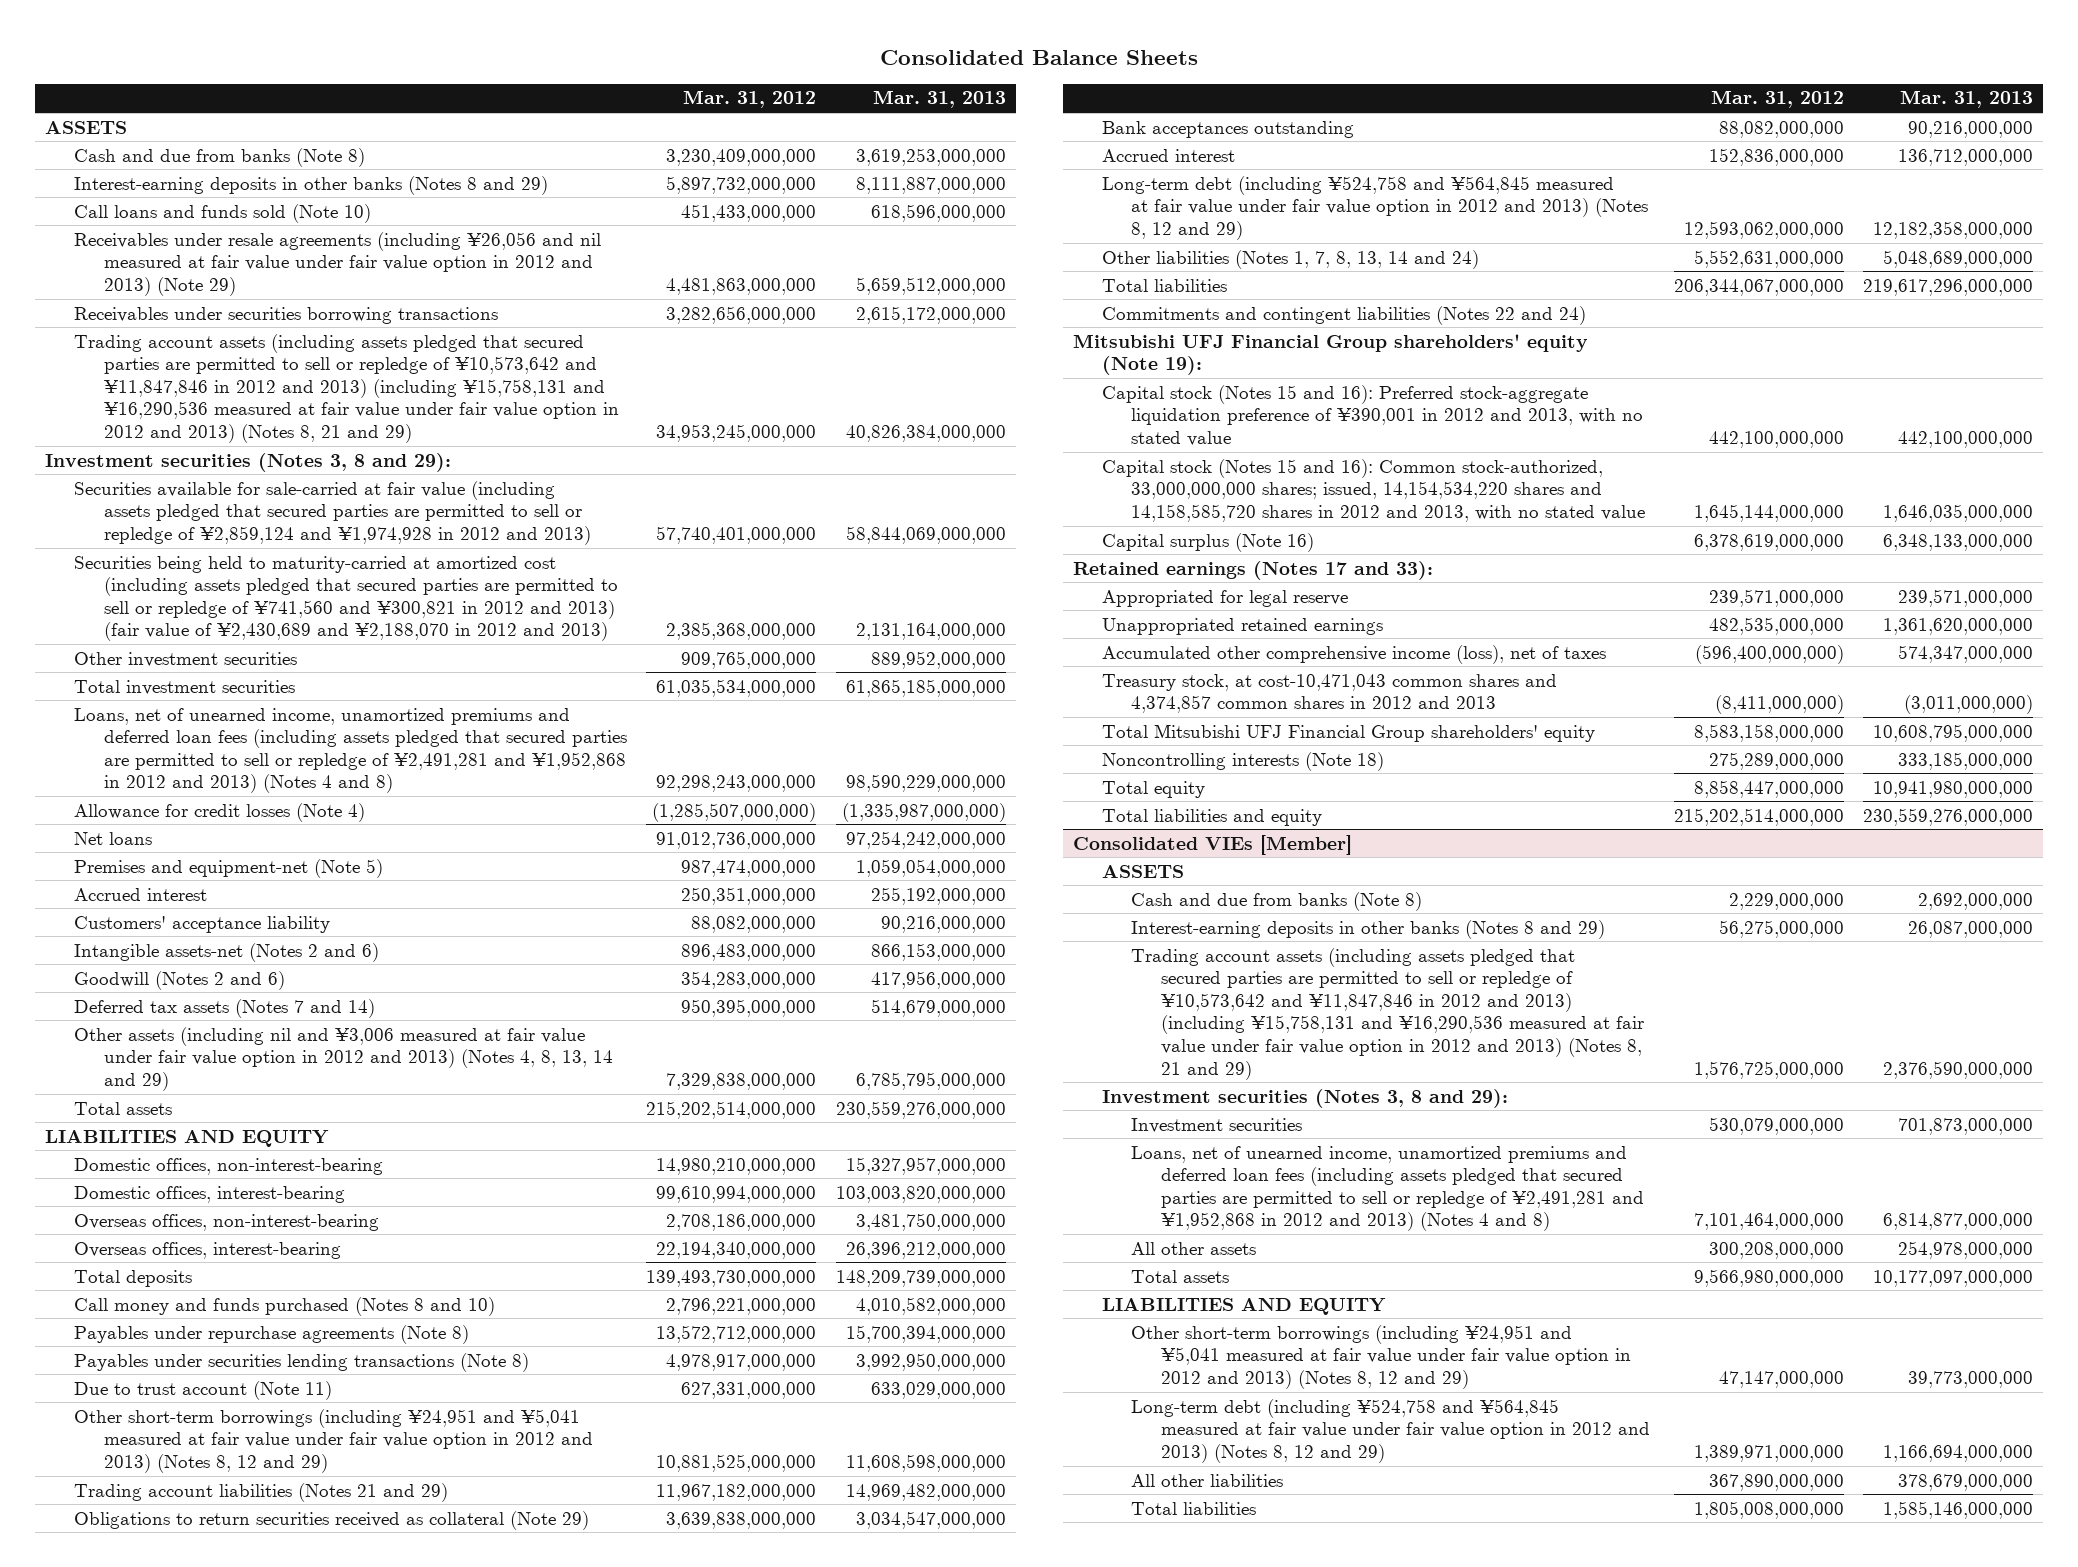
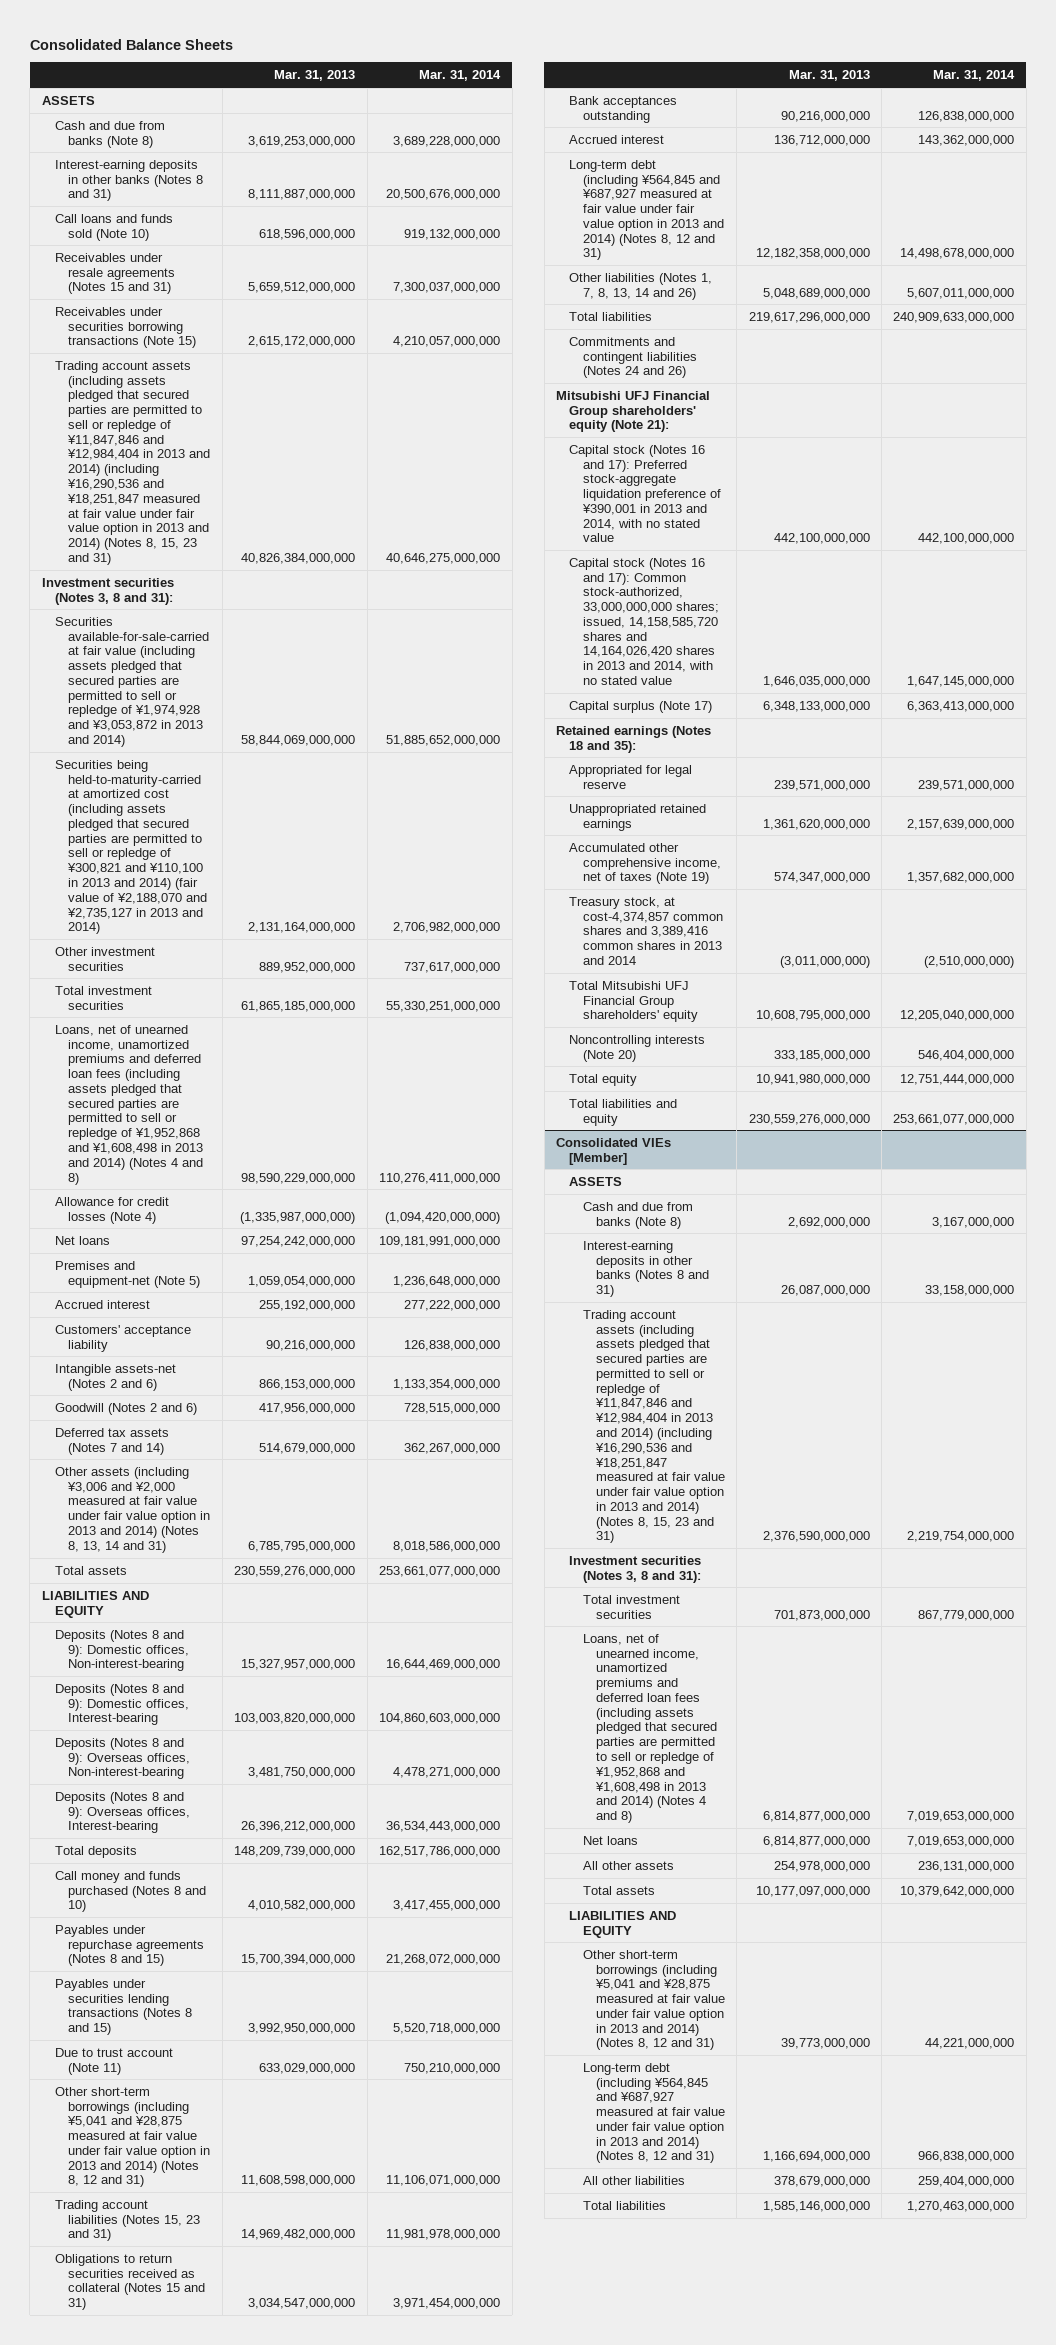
[683,90,817,109] Mar. 31, 2012 -> none
none -> [419,70,502,82] Mar. 31, 2014
[74,175,549,195] Interest-earning deposits in other banks (Notes 8 and 29) -> [55,159,204,202] Interest-earning deposits in other banks (Notes 8 and 31)
[74,231,602,296] Receivables under resale agreements (including ¥26,056 and nil measured at fair value under fair value option in 2012 and 2013) (Note 29) -> [55,252,176,295] Receivables under resale agreements (Notes 15 and 31)
[74,306,499,324] Receivables under securities borrowing transactions -> [55,306,197,349] Receivables under securities borrowing transactions (Note 15)
[74,333,619,444] Trading account assets (including assets pledged that secured parties are permitted to sell or repledge of ¥10,573,642 and ¥11,847,846 in 2012 and 2013) (including ¥15,758,131 and ¥16,290,536 measured at fair value under fair value option in 2012 and 2013) (Notes 8, 21 and 29) -> [55,360,211,565] Trading account assets (including assets pledged that secured parties are permitted to sell or repledge of ¥11,847,846 and ¥12,984,404 in 2013 and 2014) (including ¥16,290,536 and ¥18,251,847 measured at fair value under fair value option in 2013 and 2014) (Notes 8, 15, 23 and 31)
[44,452,451,472] Investment securities (Notes 3, 8 and 29): -> [41,577,174,605] Investment securities (Notes 3, 8 and 31):
[74,480,591,545] Securities available for sale-carried at fair value (including assets pledged that secured parties are permitted to sell or repledge of ¥2,859,124 and ¥1,974,928 in 2012 and 2013) -> [55,616,210,747] Securities available-for-sale-carried at fair value (including assets pledged that secured parties are permitted to sell or repledge of ¥1,974,928 and ¥3,053,872 in 2013 and 2014)
[74,555,618,642] Securities being held to maturity-carried at amortized cost (including assets pledged that secured parties are permitted to sell or repledge of ¥741,560 and ¥300,821 in 2012 and 2013) (fair value of ¥2,430,689 and ¥2,188,070 in 2012 and 2013) -> [55,759,208,935] Securities being held-to-maturity-carried at amortized cost (including assets pledged that secured parties are permitted to sell or repledge of ¥300,821 and ¥110,100 in 2013 and 2014) (fair value of ¥2,188,070 and ¥2,735,127 in 2013 and 2014)
[74,707,627,794] Loans, net of unearned income, unamortized premiums and deferred loan fees (including assets pledged that secured parties are permitted to sell or repledge of ¥2,491,281 and ¥1,952,868 in 2012 and 2013) (Notes 4 and 8) -> [55,1024,204,1185] Loans, net of unearned income, unamortized premiums and deferred loan fees (including assets pledged that secured parties are permitted to sell or repledge of ¥1,952,868 and ¥1,608,498 in 2013 and 2014) (Notes 4 and 8)
[74,1026,613,1091] Other assets (including nil and ¥3,006 measured at fair value under fair value option in 2012 and 2013) (Notes 4, 8, 13, 14 and 29) -> [55,1466,211,1553] Other assets (including ¥3,006 and ¥2,000 measured at fair value under fair value option in 2013 and 2014) (Notes 8, 13, 14 and 31)
[74,1157,384,1175] Domestic offices, non-interest-bearing -> [55,1629,190,1672] Deposits (Notes 8 and 9): Domestic offices, Non-interest-bearing
[74,1185,346,1203] Domestic offices, interest-bearing -> [55,1683,190,1726] Deposits (Notes 8 and 9): Domestic offices, Interest-bearing
[74,1213,380,1231] Overseas offices, non-interest-bearing -> [55,1737,191,1780] Deposits (Notes 8 and 9): Overseas offices, Non-interest-bearing
[74,1241,342,1259] Overseas offices, interest-bearing -> [55,1791,191,1834] Deposits (Notes 8 and 9): Overseas offices, Interest-bearing
[74,1324,470,1344] Payables under repurchase agreements (Note 8) -> [55,1924,205,1967] Payables under repurchase agreements (Notes 8 and 15)
[74,1352,530,1372] Payables under securities lending transactions (Note 8) -> [55,1978,193,2036] Payables under securities lending transactions (Notes 8 and 15)
[74,1408,593,1473] Other short-term borrowings (including ¥24,951 and ¥5,041 measured at fair value under fair value option in 2012 and 2013) (Notes 8, 12 and 29) -> [55,2086,211,2188] Other short-term borrowings (including ¥5,041 and ¥28,875 measured at fair value under fair value option in 2013 and 2014) (Notes 8, 12 and 31)
[74,1482,449,1502] Trading account liabilities (Notes 21 and 29) -> [55,2199,201,2242] Trading account liabilities (Notes 15, 23 and 31)
[74,1510,590,1530] Obligations to return securities received as collateral (Note 29) -> [55,2253,206,2311] Obligations to return securities received as collateral (Notes 15 and 31)
[1101,175,1649,240] Long-term debt (including ¥524,758 and ¥564,845 measured at fair value under fair value option in 2012 and 2013) (Notes 8, 12 and 29) -> [569,159,724,261] Long-term debt (including ¥564,845 and ¥687,927 measured at fair value under fair value option in 2013 and 2014) (Notes 8, 12 and 31)
[1101,249,1479,269] Other liabilities (Notes 1, 7, 8, 13, 14 and 24) -> [569,272,713,300] Other liabilities (Notes 1, 7, 8, 13, 14 and 26)
[1101,305,1586,325] Commitments and contingent liabilities (Notes 22 and 24) -> [569,336,697,379] Commitments and contingent liabilities (Notes 24 and 26)
[1072,333,1588,376] Mitsubishi UFJ Financial Group shareholders' equity (Note 19): -> [555,390,710,433] Mitsubishi UFJ Financial Group shareholders' equity (Note 21):
[1101,384,1644,446] Capital stock (Notes 15 and 16): Preferred stock-aggregate liquidation preference of ¥390,001 in 2012 and 2013, with no stated value -> [569,444,721,543] Capital stock (Notes 16 and 17): Preferred stock-aggregate liquidation preference of ¥390,001 in 2013 and 2014, with no stated value
[1101,458,1646,522] Capital stock (Notes 15 and 16): Common stock-authorized, 33,000,000,000 shares; issued, 14,154,534,220 shares and 14,158,585,720 shares in 2012 and 2013, with no stated value -> [569,557,719,685] Capital stock (Notes 16 and 17): Common stock-authorized, 33,000,000,000 shares; issued, 14,158,585,720 shares and 14,164,026,420 shares in 2013 and 2014, with no stated value
[1101,532,1314,552] Capital surplus (Note 16) -> [569,700,713,713] Capital surplus (Note 17)
[1072,560,1433,580] Retained earnings (Notes 17 and 33): -> [555,725,711,753] Retained earnings (Notes 18 and 35):
[1101,644,1606,664] Accumulated other comprehensive income (loss), net of taxes -> [569,842,721,885] Accumulated other comprehensive income, net of taxes (Note 19)
[1101,673,1557,714] Treasury stock, at cost-10,471,043 common shares and 4,374,857 common shares in 2012 and 2013 -> [569,896,723,965] Treasury stock, at cost-4,374,857 common shares and 3,389,416 common shares in 2013 and 2014
[1101,751,1384,771] Noncontrolling interests (Note 18) -> [569,1034,706,1062] Noncontrolling interests (Note 20)
[1131,919,1606,939] Interest-earning deposits in other banks (Notes 8 and 29) -> [582,1240,709,1298] Interest-earning deposits in other banks (Notes 8 and 31)
[1131,947,1644,1080] Trading account assets (including assets pledged that secured parties are permitted to sell or repledge of ¥10,573,642 and ¥11,847,846 in 2012 and 2013) (including ¥15,758,131 and ¥16,290,536 measured at fair value under fair value option in 2012 and 2013) (Notes 8, 21 and 29) -> [582,1309,725,1544] Trading account assets (including assets pledged that secured parties are permitted to sell or repledge of ¥11,847,846 and ¥12,984,404 in 2013 and 2014) (including ¥16,290,536 and ¥18,251,847 measured at fair value under fair value option in 2013 and 2014) (Notes 8, 15, 23 and 31)
[1101,1088,1508,1108] Investment securities (Notes 3, 8 and 29): -> [569,1555,702,1583] Investment securities (Notes 3, 8 and 31):
[1131,1117,1303,1133] Investment securities -> [582,1594,680,1619] Total investment securities
[1131,1145,1644,1232] Loans, net of unearned income, unamortized premiums and deferred loan fees (including assets pledged that secured parties are permitted to sell or repledge of ¥2,491,281 and ¥1,952,868 in 2012 and 2013) (Notes 4 and 8) -> [582,1633,717,1824] Loans, net of unearned income, unamortized premiums and deferred loan fees (including assets pledged that secured parties are permitted to sell or repledge of ¥1,952,868 and ¥1,608,498 in 2013 and 2014) (Notes 4 and 8)
none -> [582,1835,638,1845] Net loans
[1131,1324,1631,1389] Other short-term borrowings (including ¥24,951 and ¥5,041 measured at fair value under fair value option in 2012 and 2013) (Notes 8, 12 and 29) -> [582,1949,725,2051] Other short-term borrowings (including ¥5,041 and ¥28,875 measured at fair value under fair value option in 2013 and 2014) (Notes 8, 12 and 31)
[1131,1398,1650,1463] Long-term debt (including ¥524,758 and ¥564,845 measured at fair value under fair value option in 2012 and 2013) (Notes 8, 12 and 29) -> [582,2062,725,2164] Long-term debt (including ¥564,845 and ¥687,927 measured at fair value under fair value option in 2013 and 2014) (Notes 8, 12 and 31)

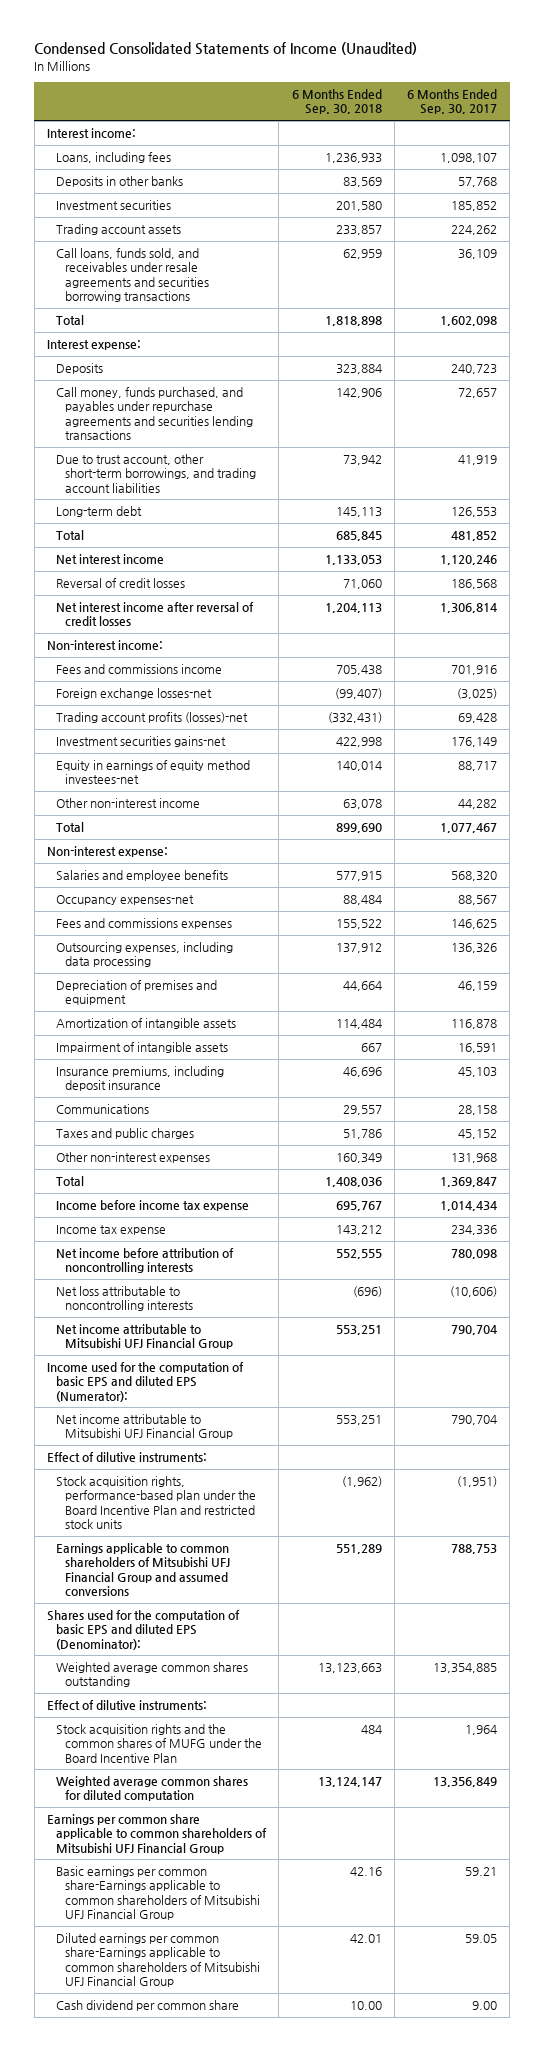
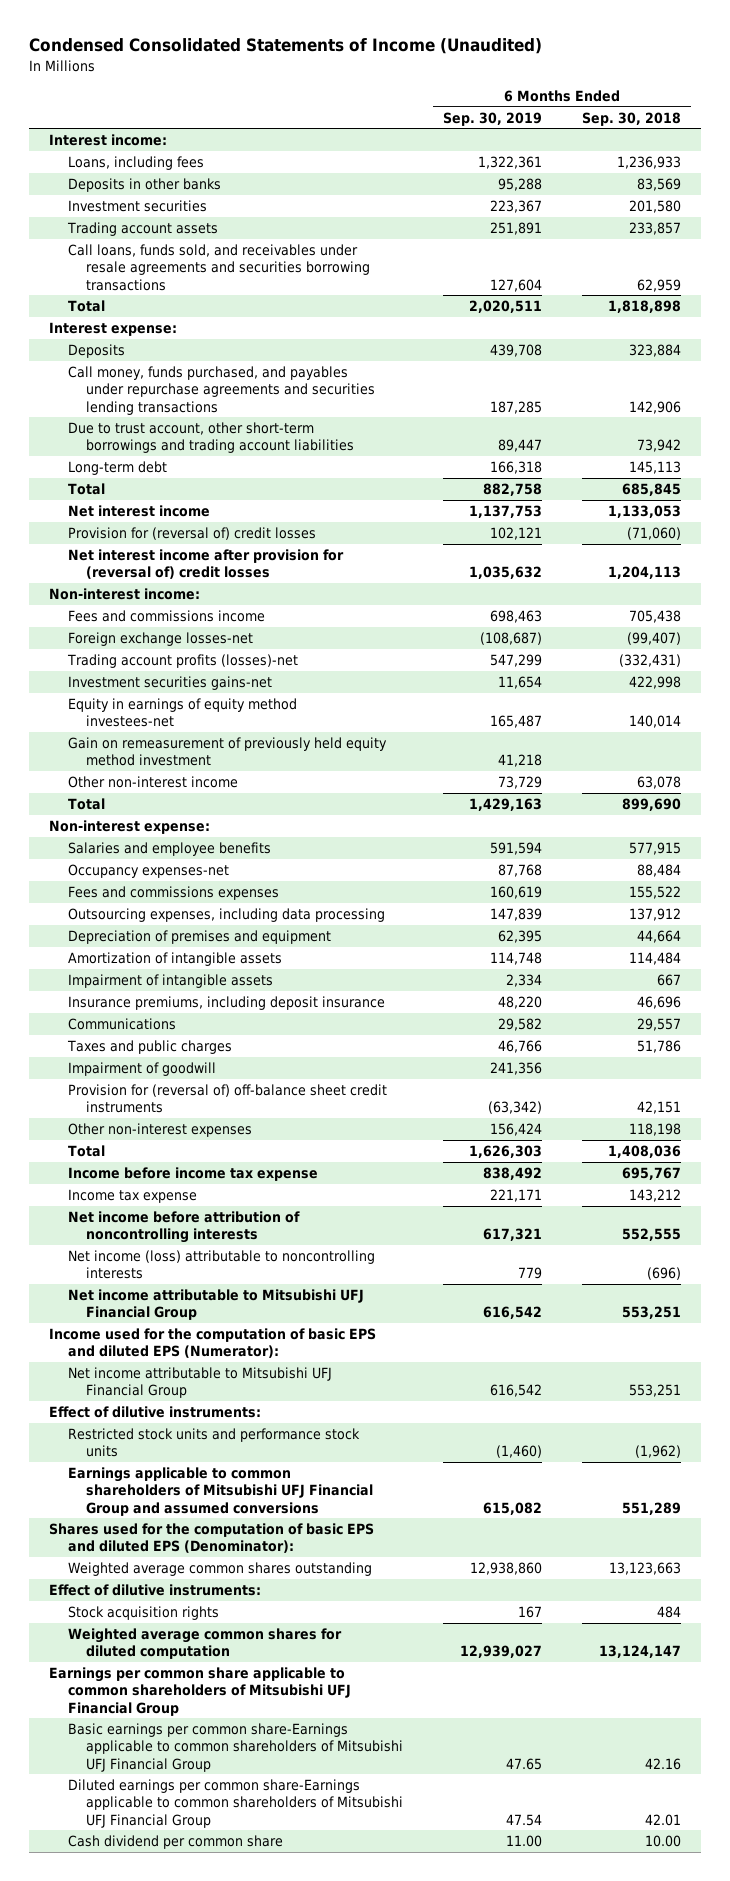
[407,89,498,115] 6 Months Ended Sep. 30, 2017 -> none
none -> [442,111,542,126] Sep. 30, 2019
[55,454,256,493] Due to trust account, other short-term borrowings, and trading account liabilities -> [67,422,354,454] Due to trust account, other short-term borrowings and trading account liabilities
[55,578,185,589] Reversal of credit losses -> [67,527,316,541] Provision for (reversal of) credit losses
[342,579,382,590] 71,060 -> [627,527,682,541] (71,060)
[55,602,254,627] Net interest income after reversal of credit losses -> [67,549,344,580] Net interest income after provision for (reversal of) credit losses
none -> [67,737,387,767] Gain on remeasurement of previously held equity method investment
none -> [67,1062,216,1077] Impairment of goodwill
none -> [67,1084,387,1114] Provision for (reversal of) off-balance sheet credit instruments
[335,1153,382,1164] 160,349 -> [629,1123,682,1137] 118,198
[55,1286,193,1312] Net loss attributable to noncontrolling interests -> [67,1250,375,1280] Net income (loss) attributable to noncontrolling interests
[55,1476,256,1529] Stock acquisition rights, performance-based plan under the Board Incentive Plan and restricted stock units -> [67,1428,360,1458] Restricted stock units and performance stock units
[55,1724,262,1763] Stock acquisition rights and the common shares of MUFG under the Board Incentive Plan -> [67,1606,219,1621] Stock acquisition rights

